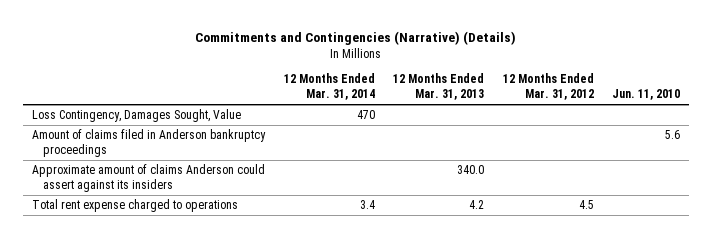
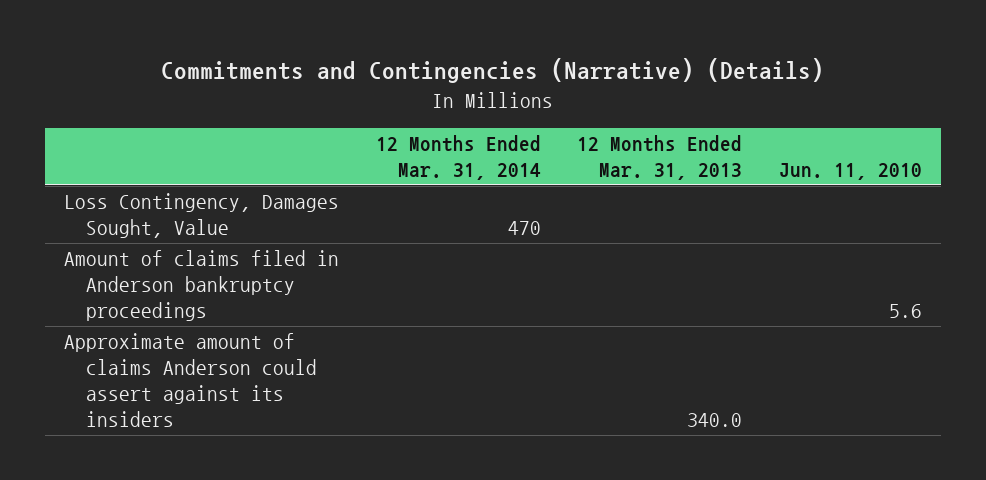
[502,73,594,101] 12 Months Ended Mar. 31, 2012 -> none
[32,199,239,213] Total rent expense charged to operations -> none

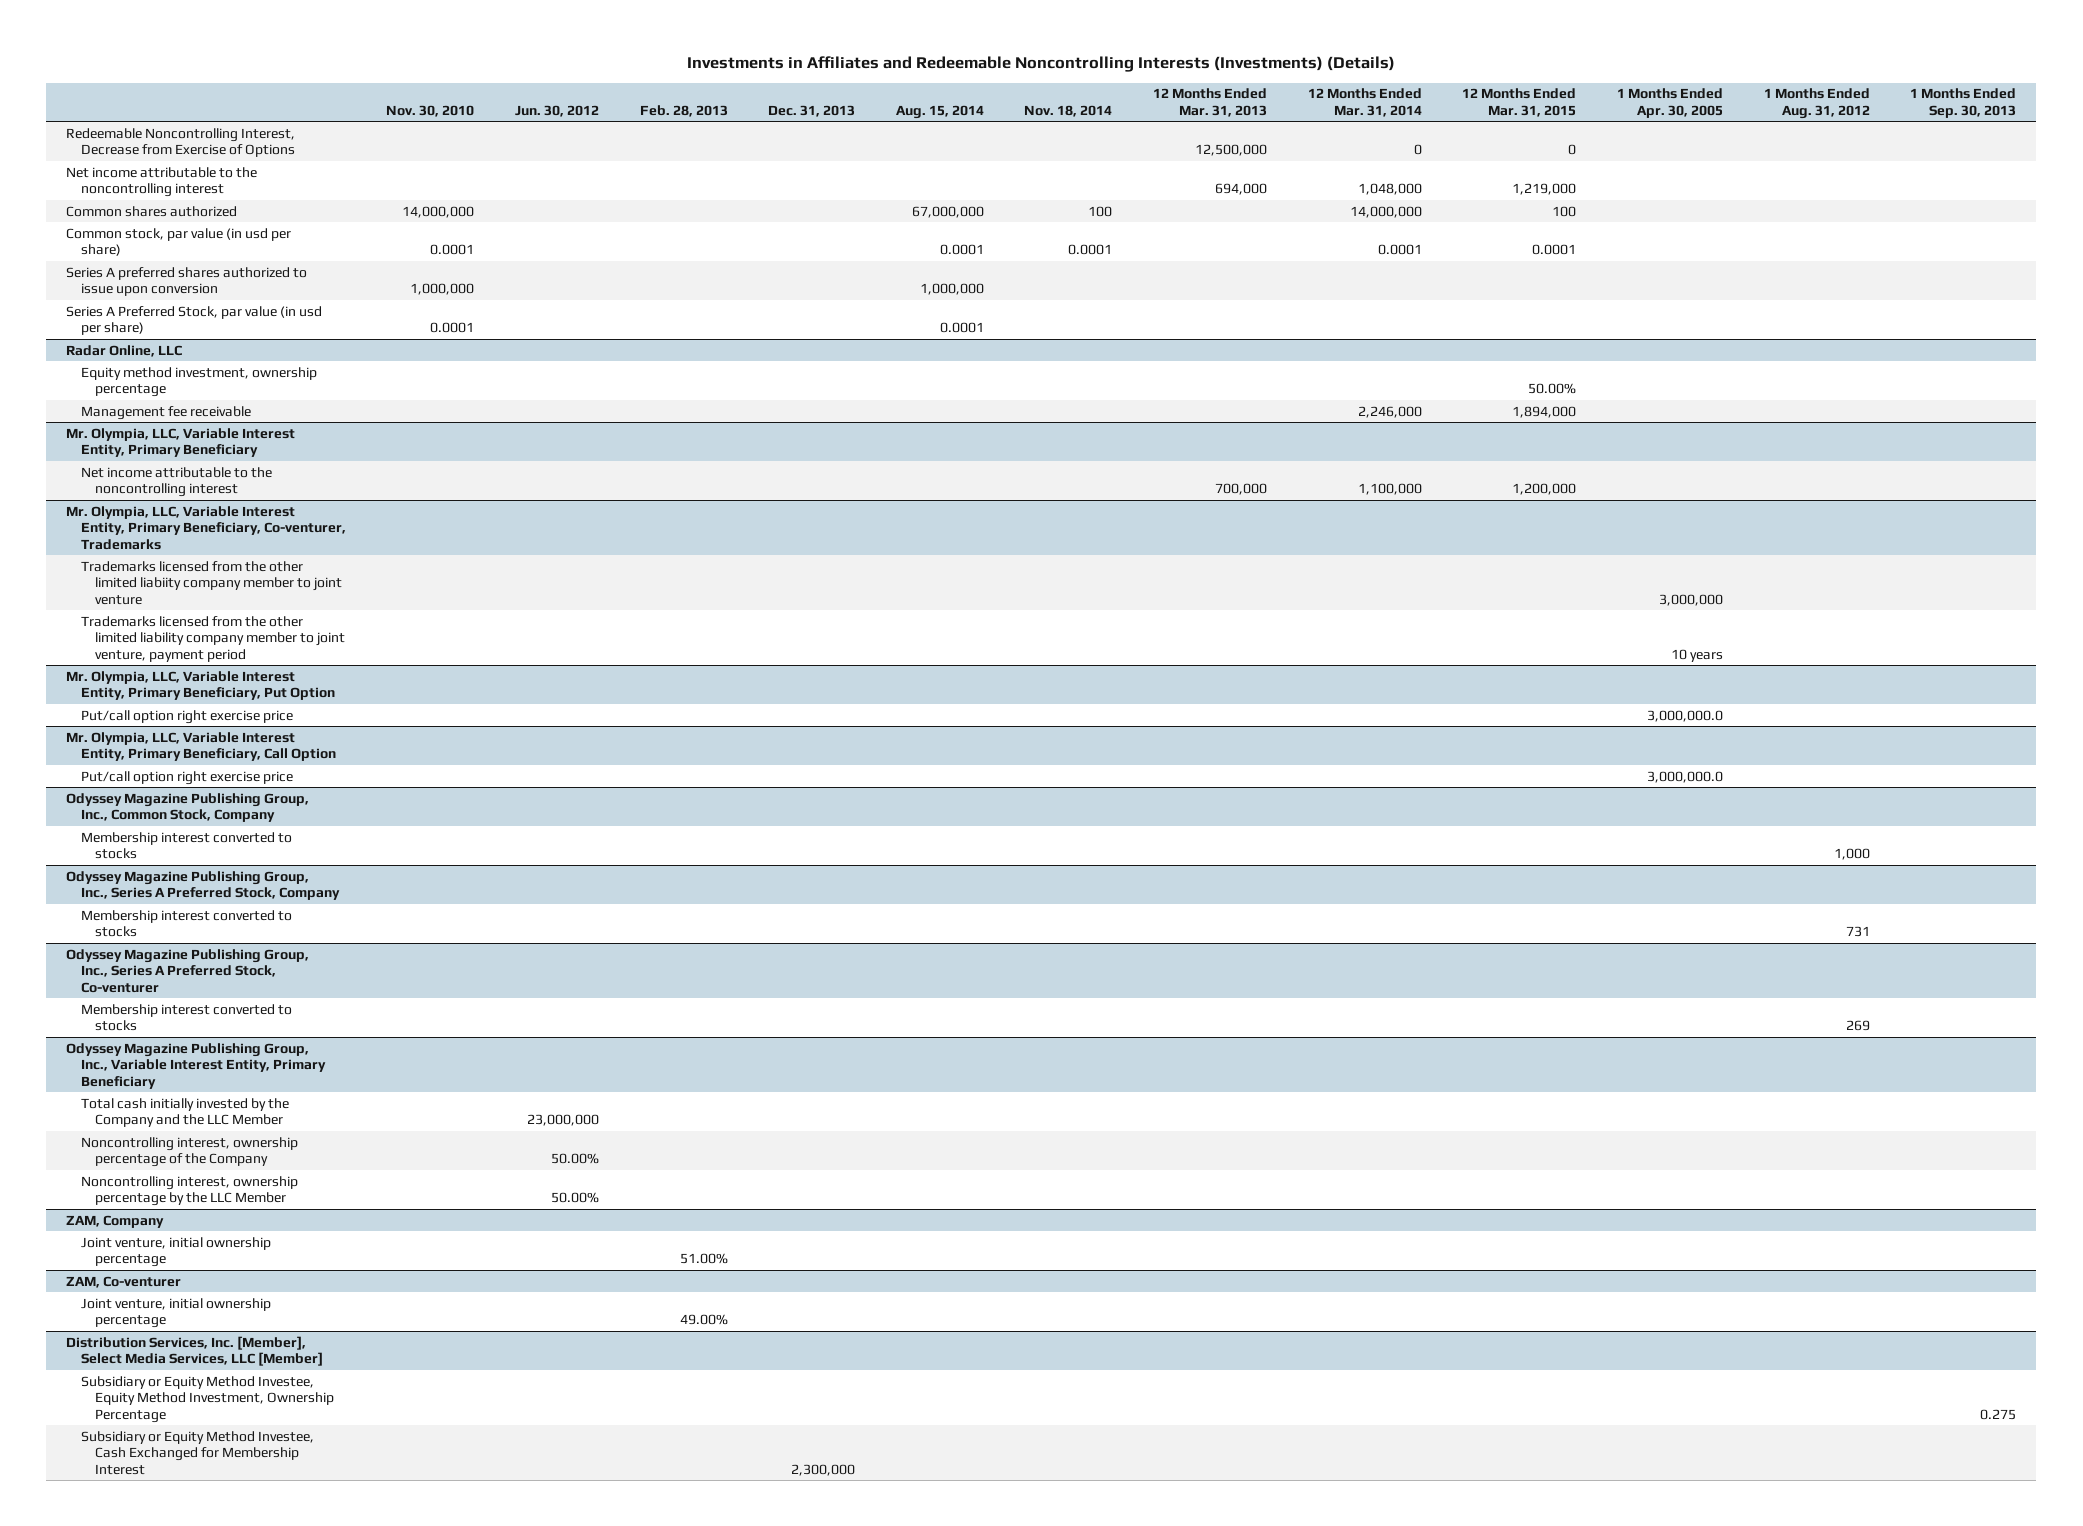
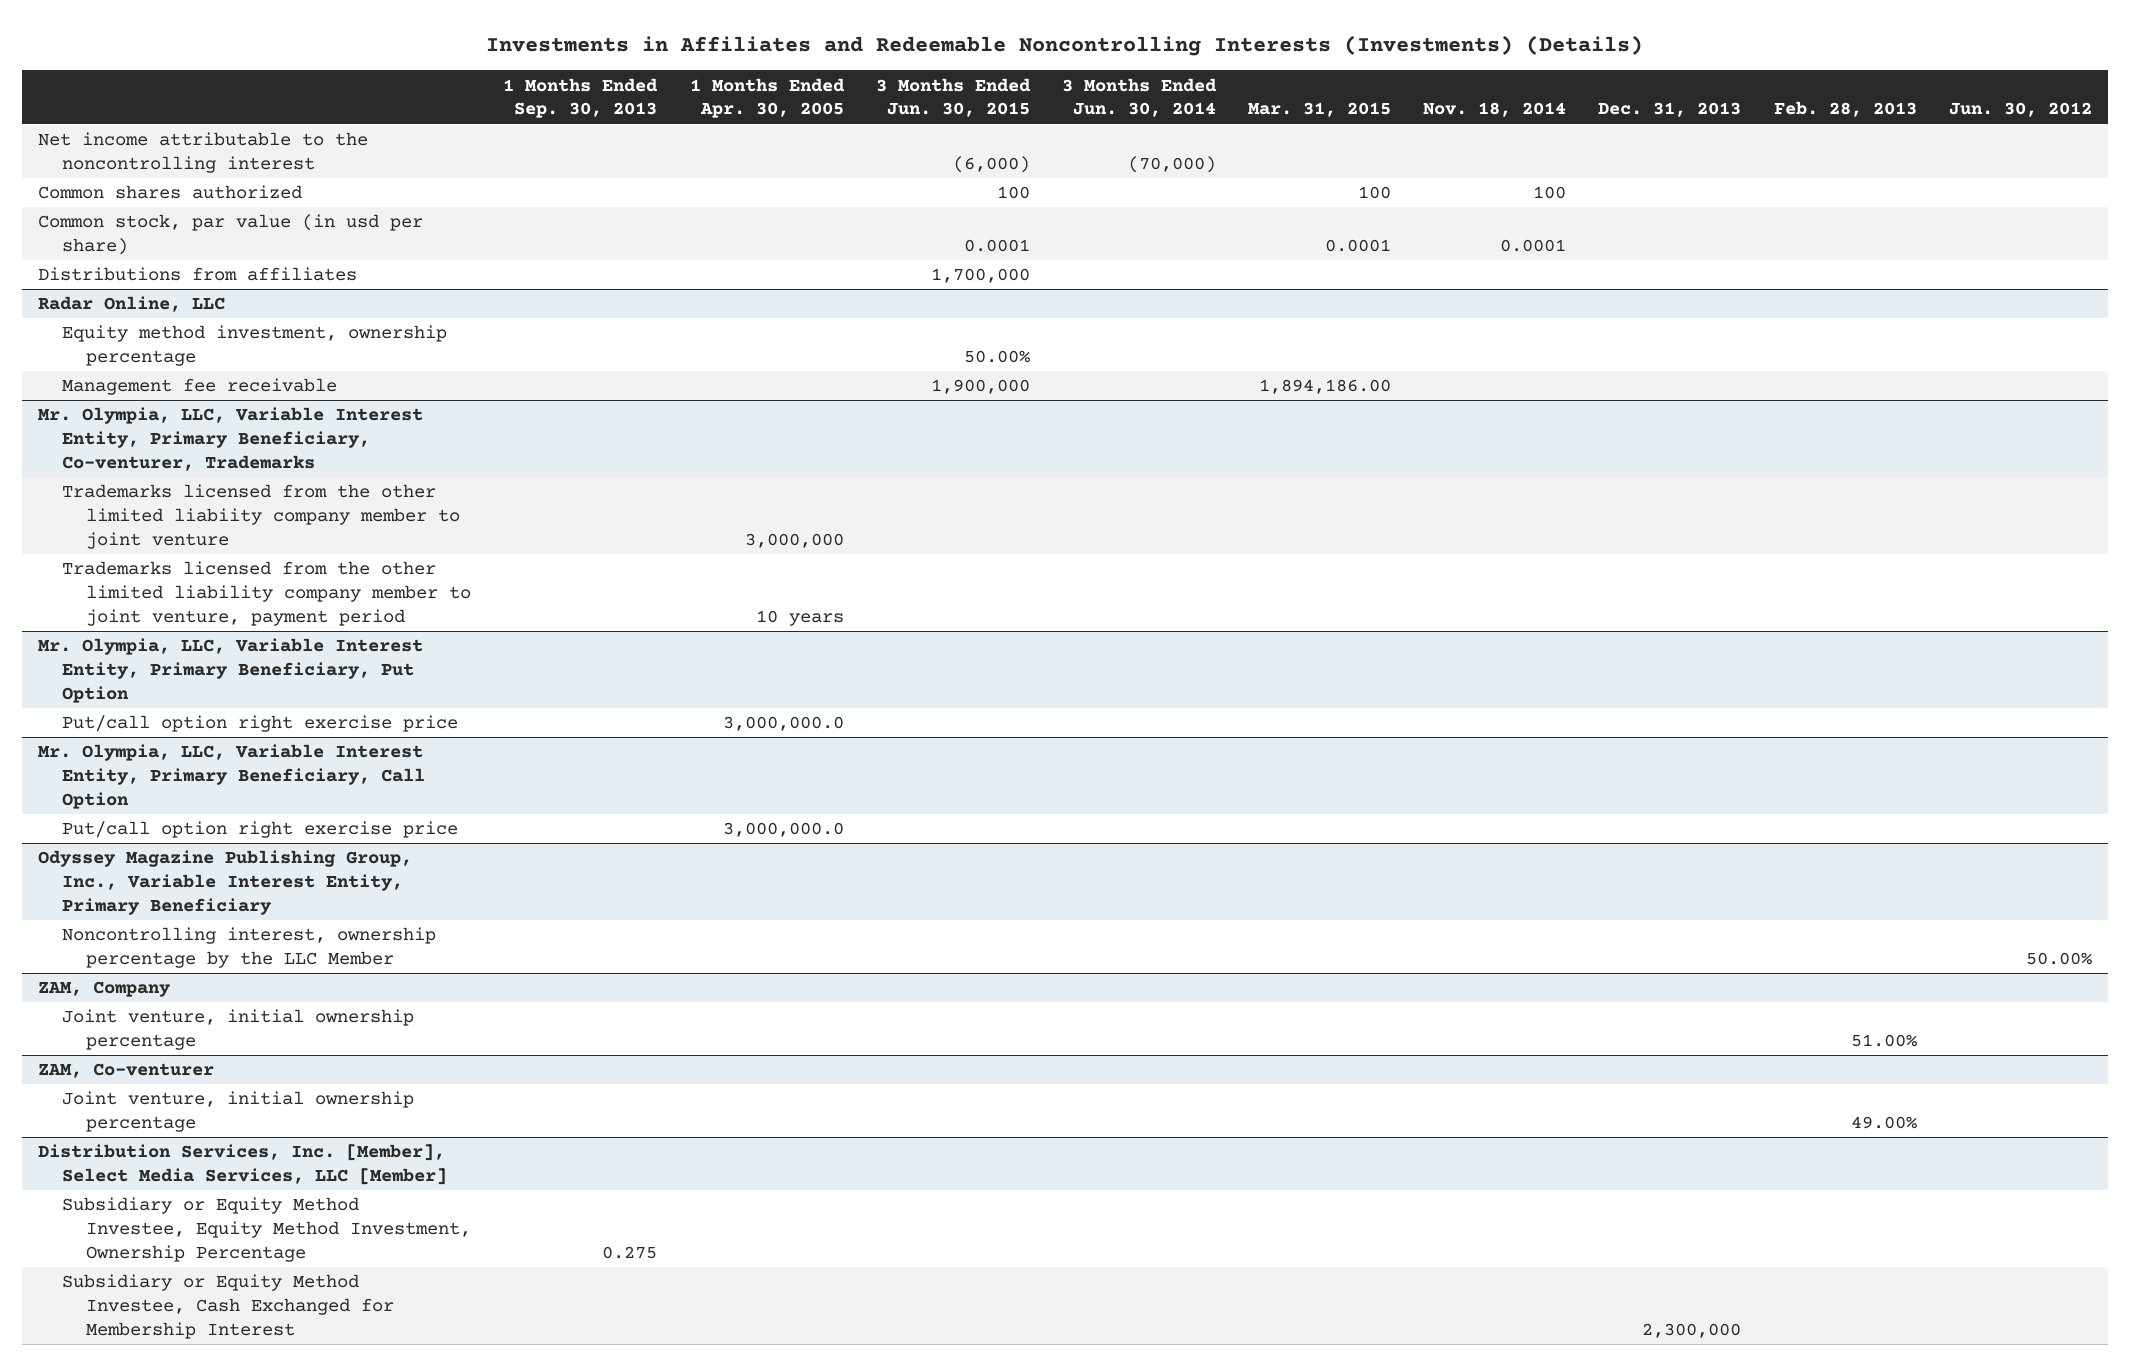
[386,104,475,117] Nov. 30, 2010 -> none
[895,104,984,119] Aug. 15, 2014 -> none
[1153,88,1268,117] 12 Months Ended Mar. 31, 2013 -> none
[1307,88,1422,117] 12 Months Ended Mar. 31, 2014 -> none
[1462,88,1577,117] 12 Months Ended Mar. 31, 2015 -> none
[1763,88,1870,119] 1 Months Ended Aug. 31, 2012 -> none
none -> [875,77,1031,118] 3 Months Ended Jun. 30, 2015
none -> [1061,77,1217,118] 3 Months Ended Jun. 30, 2014
none -> [1248,102,1392,118] Mar. 31, 2015
[66,127,296,158] Redeemable Noncontrolling Interest, Decrease from Exercise of Options -> none
[66,266,308,297] Series A preferred shares authorized to issue upon conversion -> none
[66,305,323,336] Series A Preferred Stock, par value (in usd per share) -> none
none -> [37,267,357,282] Distributions from affiliates
[66,427,296,458] Mr. Olympia, LLC, Variable Interest Entity, Primary Beneficiary -> none
[80,466,272,498] Net income attributable to the noncontrolling interest -> none
[66,792,310,823] Odyssey Magazine Publishing Group, Inc., Common Stock, Company -> none
[80,831,292,860] Membership interest converted to stocks -> none
[66,870,340,901] Odyssey Magazine Publishing Group, Inc., Series A Preferred Stock, Company -> none
[80,909,292,938] Membership interest converted to stocks -> none
[66,948,310,993] Odyssey Magazine Publishing Group, Inc., Series A Preferred Stock, Co-venturer -> none
[80,1003,292,1032] Membership interest converted to stocks -> none
[80,1097,289,1128] Total cash initially invested by the Company and the LLC Member -> none
[80,1136,298,1168] Noncontrolling interest, ownership percentage of the Company -> none

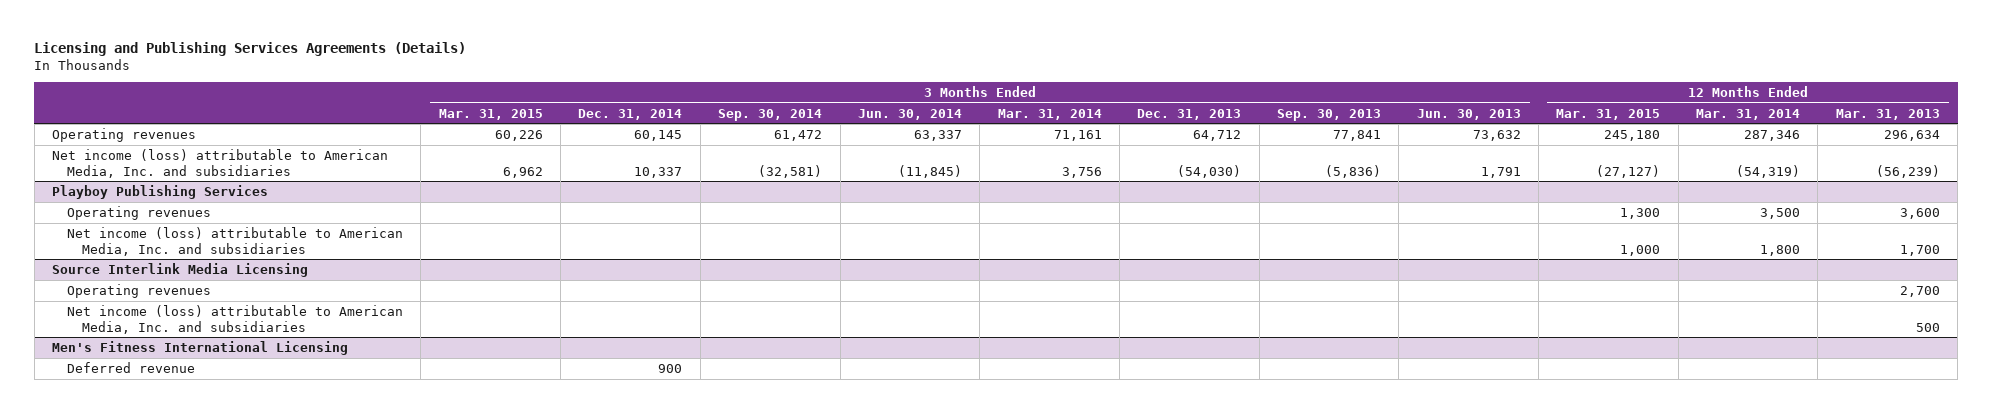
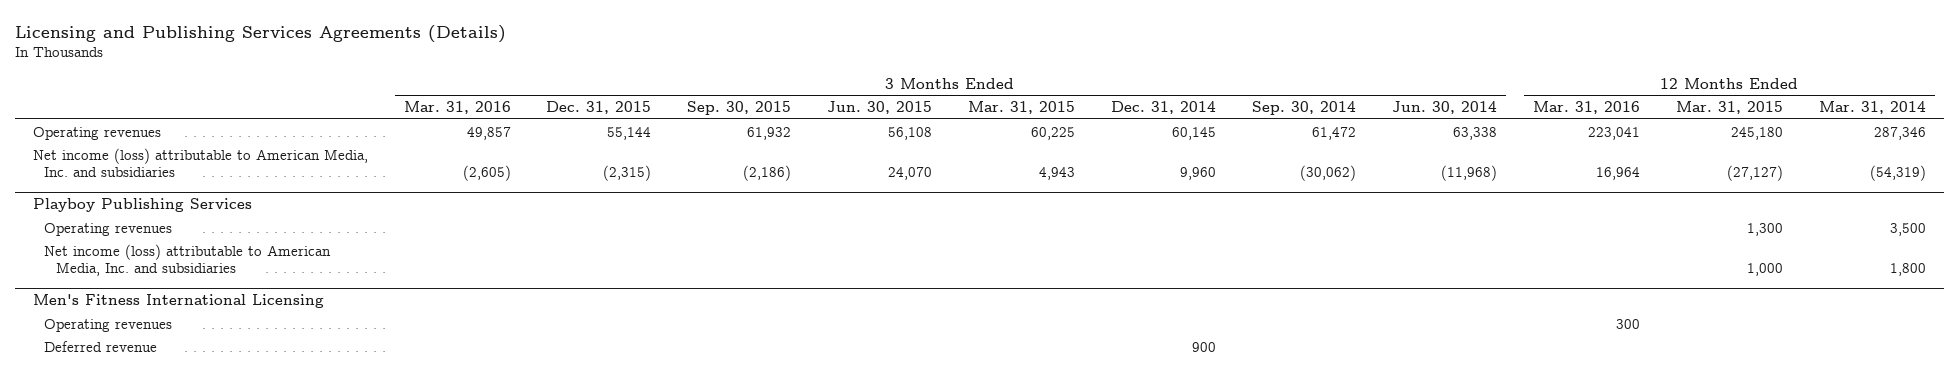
[997,108,1102,120] Mar. 31, 2014 -> none
[1137,108,1242,120] Dec. 31, 2013 -> none
[1276,108,1381,121] Sep. 30, 2013 -> none
[1416,108,1521,120] Jun. 30, 2013 -> none
[1835,108,1940,120] Mar. 31, 2013 -> none
none -> [403,101,511,115] Mar. 31, 2016
none -> [546,101,652,115] Dec. 31, 2015
none -> [687,101,792,116] Sep. 30, 2015
none -> [827,101,933,115] Jun. 30, 2015
none -> [1532,101,1640,115] Mar. 31, 2016
[494,129,543,141] 60,226 -> [1031,126,1076,140] 60,225
[913,129,962,141] 63,337 -> [1453,126,1498,140] 63,338
[502,166,543,178] 6,962 -> [1039,167,1076,181] 4,943
[634,166,683,178] 10,337 -> [1180,167,1217,181] 9,960
[758,164,823,178] (32,581) -> [1300,165,1357,182] (30,062)
[897,164,962,178] (11,845) -> [1441,165,1498,182] (11,968)
[52,262,309,277] Source Interlink Media Licensing -> none
[67,283,212,298] Operating revenues -> none
[67,304,404,334] Net income (loss) attributable to American Media, Inc. and subsidiaries -> none
none -> [44,318,173,332] Operating revenues

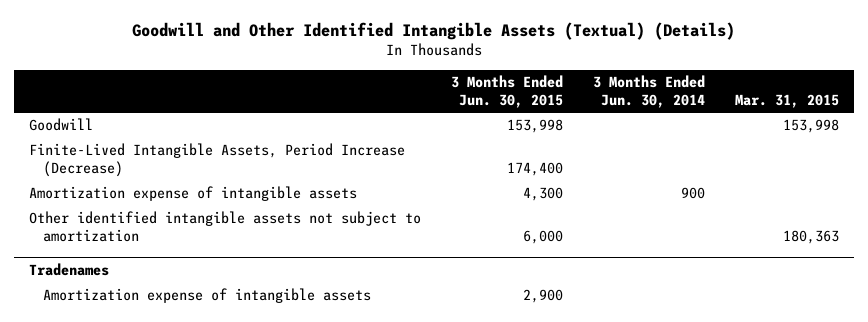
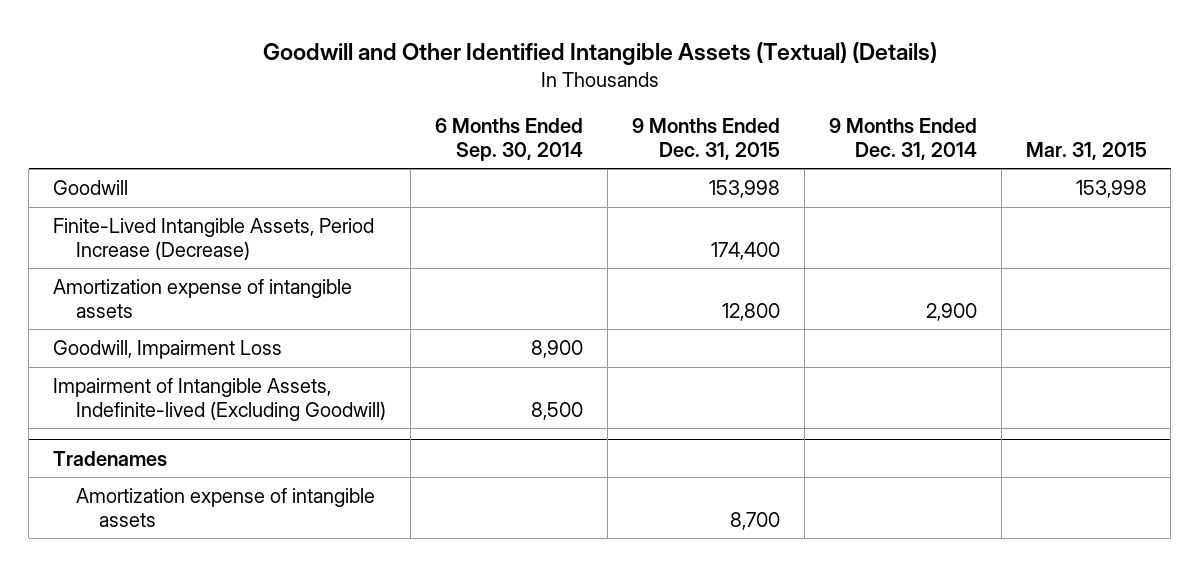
[450,75,563,109] 3 Months Ended Jun. 30, 2015 -> none
[593,75,706,109] 3 Months Ended Jun. 30, 2014 -> none
none -> [435,118,584,161] 6 Months Ended Sep. 30, 2014
none -> [631,118,780,160] 9 Months Ended Dec. 31, 2015
none -> [828,118,977,160] 9 Months Ended Dec. 31, 2014
[28,211,421,243] Other identified intangible assets not subject to amortization -> none
none -> [53,340,283,360] Goodwill, Impairment Loss
none -> [53,378,387,421] Impairment of Intangible Assets, Indefinite-lived (Excluding Goodwill)

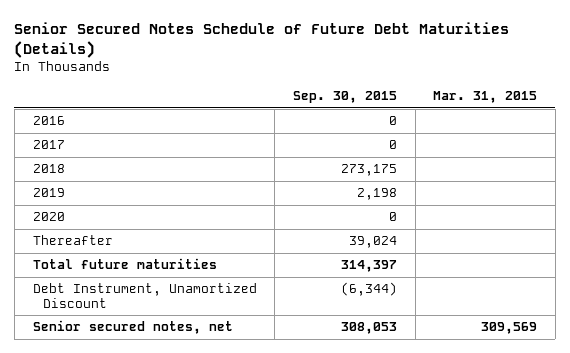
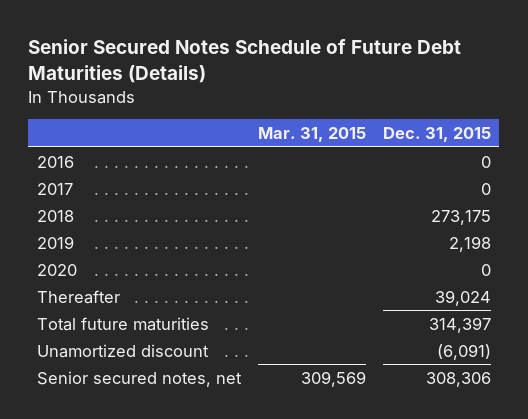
[292,91,397,104] Sep. 30, 2015 -> none
none -> [382,127,491,143] Dec. 31, 2015
[32,283,257,308] Debt Instrument, Unamortized Discount -> [36,343,209,358] Unamortized discount

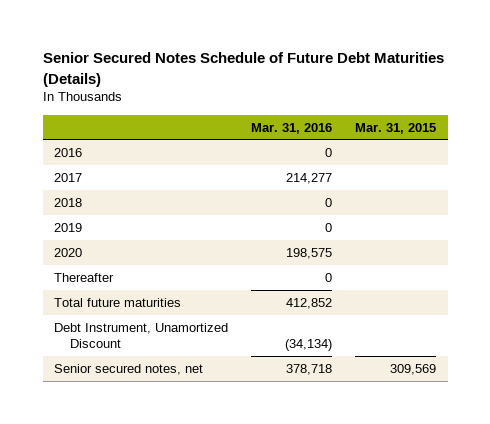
[382,127,491,143] Dec. 31, 2015 -> none
none -> [251,122,333,134] Mar. 31, 2016
[36,343,209,358] Unamortized discount -> [54,322,229,349] Debt Instrument, Unamortized Discount

